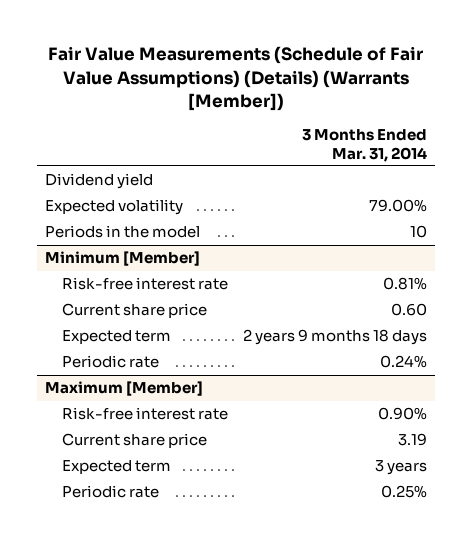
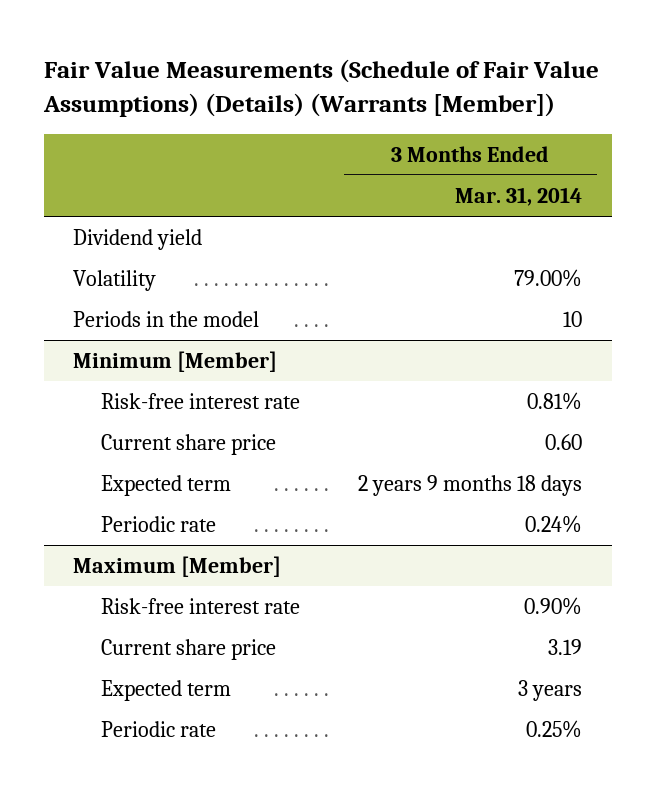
[45,199,184,216] Expected volatility -> [73,270,157,292] Volatility

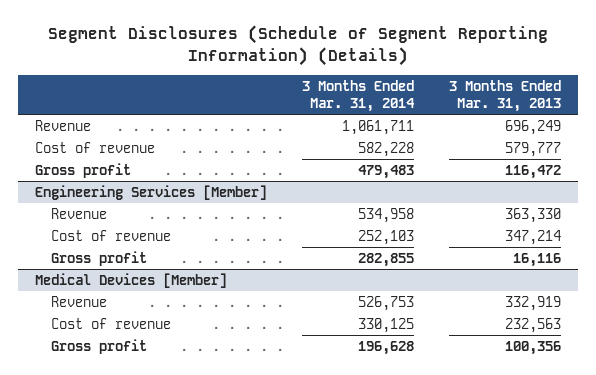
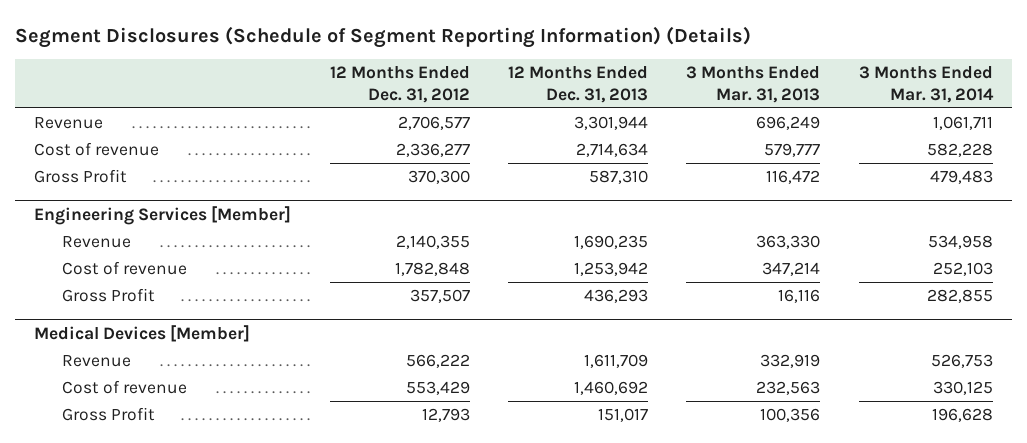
none -> [329,66,470,103] 12 Months Ended Dec. 31, 2012
none -> [507,66,648,103] 12 Months Ended Dec. 31, 2013
[35,162,132,178] Gross profit -> [34,169,128,184] Gross Profit
[51,250,148,266] Gross profit -> [61,288,155,303] Gross Profit
[51,338,148,354] Gross profit -> [61,407,155,422] Gross Profit

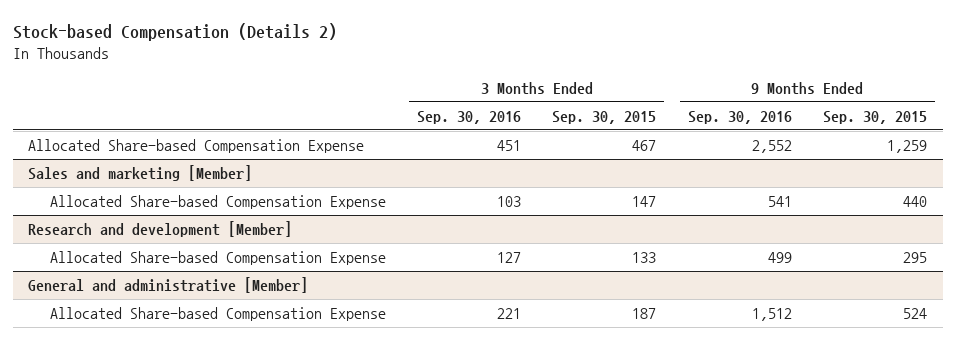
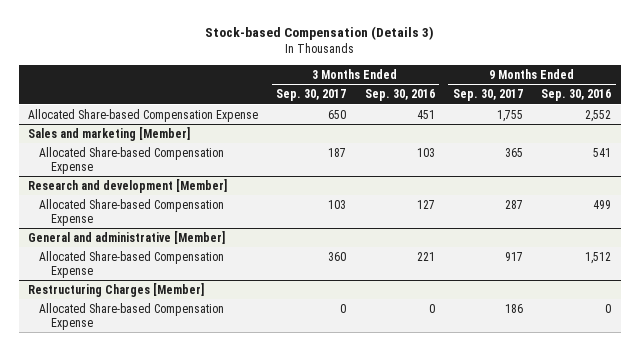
[12,23,337,42] Stock-based Compensation (Details 2) -> [204,26,434,41] Stock-based Compensation (Details 3)
[552,110,657,124] Sep. 30, 2015 -> none
[822,110,927,124] Sep. 30, 2015 -> none
none -> [276,89,347,102] Sep. 30, 2017
none -> [453,89,524,102] Sep. 30, 2017
none -> [27,282,204,297] Restructuring Charges [Member]
none -> [39,302,225,330] Allocated Share-based Compensation Expense

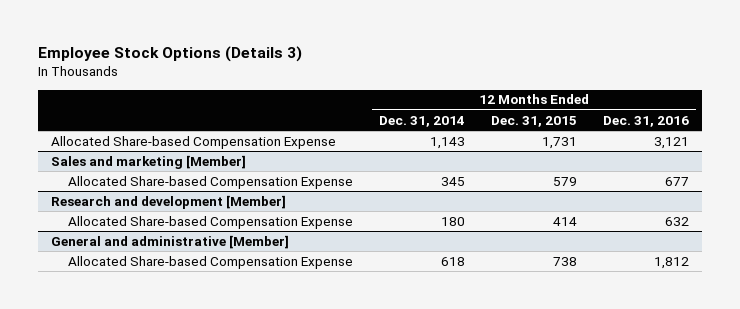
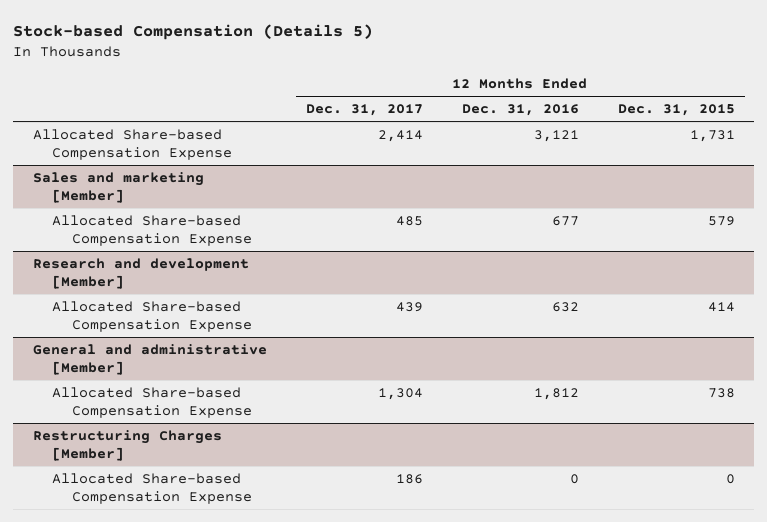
[37,46,302,63] Employee Stock Options (Details 3) -> [12,24,373,41] Stock-based Compensation (Details 5)
[379,115,466,127] Dec. 31, 2014 -> none
none -> [305,104,423,117] Dec. 31, 2017
none -> [32,429,222,462] Restructuring Charges [Member]
none -> [52,472,253,505] Allocated Share-based Compensation Expense

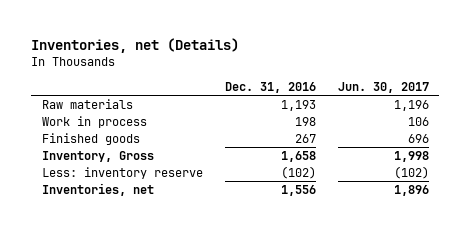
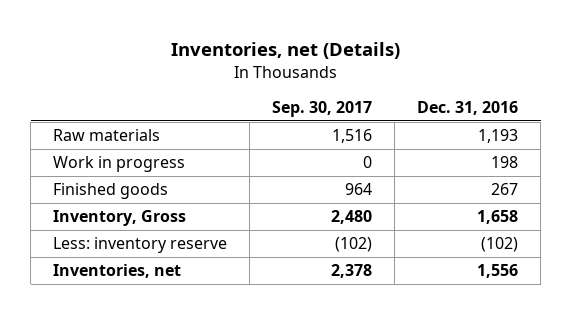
[337,81,429,93] Jun. 30, 2017 -> none
none -> [272,101,373,118] Sep. 30, 2017
[42,116,148,129] Work in process -> [53,156,186,173] Work in progress

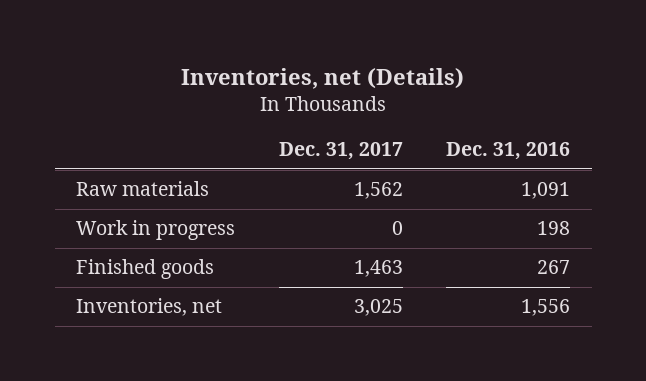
[272,101,373,118] Sep. 30, 2017 -> none
none -> [278,142,403,161] Dec. 31, 2017
[478,129,519,144] 1,193 -> [521,182,571,200] 1,091
[53,210,187,227] Inventory, Gross -> none
[53,237,228,254] Less: inventory reserve -> none

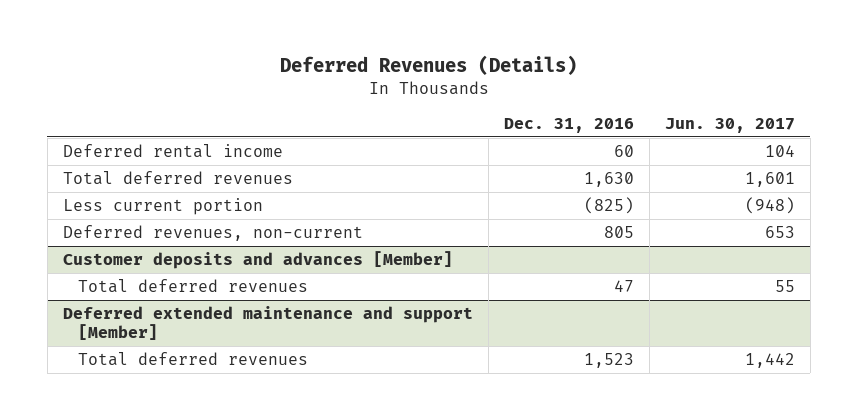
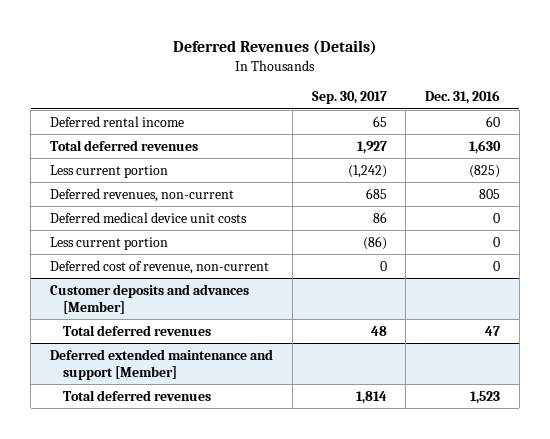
[664,117,795,133] Jun. 30, 2017 -> none
none -> [311,91,387,105] Sep. 30, 2017
none -> [49,211,247,223] Deferred medical device unit costs
none -> [49,236,168,250] Less current portion
none -> [49,259,269,274] Deferred cost of revenue, non-current

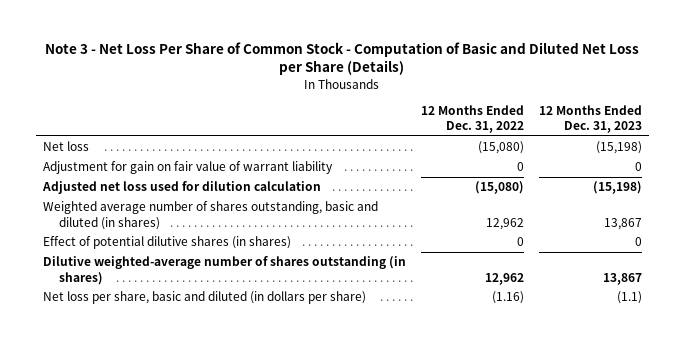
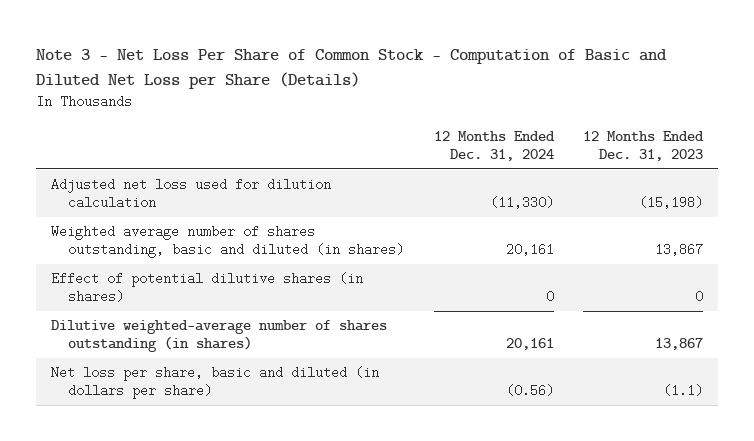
[420,104,524,134] 12 Months Ended Dec. 31, 2022 -> none
none -> [433,130,555,162] 12 Months Ended Dec. 31, 2024
[42,141,89,152] Net loss -> none
[42,161,333,175] Adjustment for gain on fair value of warrant liability -> none

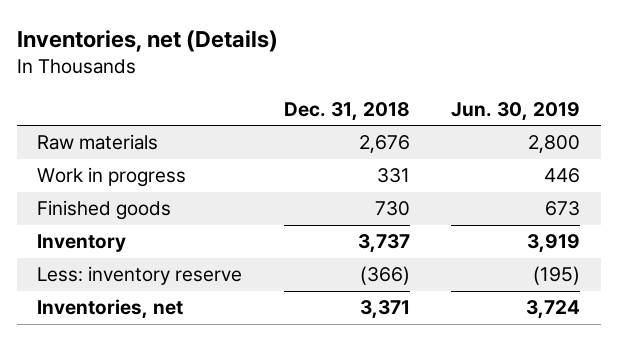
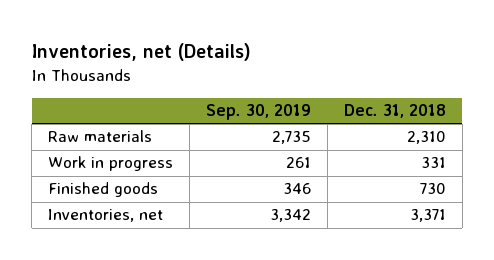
[451,101,581,121] Jun. 30, 2019 -> none
none -> [206,104,312,121] Sep. 30, 2019
[358,135,410,154] 2,676 -> [407,131,447,145] 2,310
[37,234,127,253] Inventory -> none
[37,266,243,286] Less: inventory reserve -> none

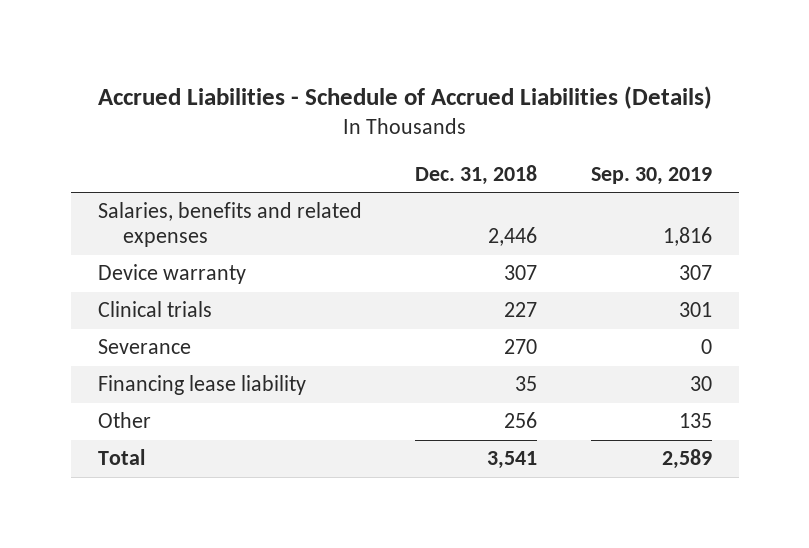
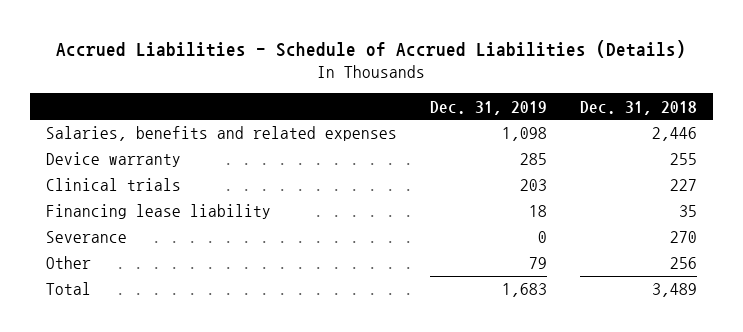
[590,167,712,186] Sep. 30, 2019 -> none
none -> [429,100,547,115] Dec. 31, 2019
[504,265,538,281] 307 -> [669,153,697,166] 255
[97,339,191,355] Severance -> [46,231,128,244] Severance
[487,451,538,470] 3,541 -> [651,283,697,298] 3,489

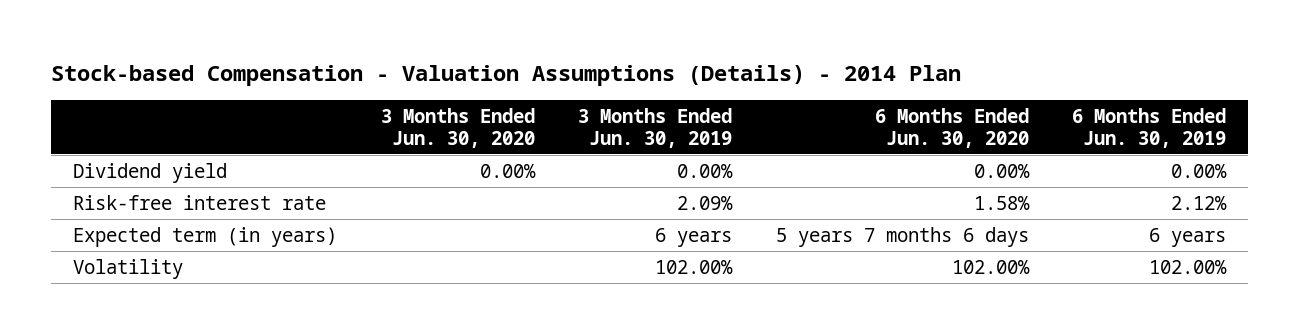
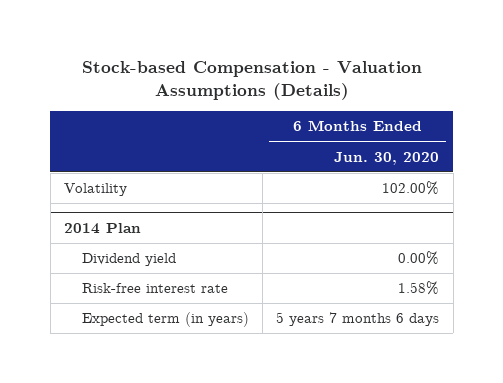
[51,64,962,86] Stock-based Compensation - Valuation Assumptions (Details) - 2014 Plan -> [81,61,422,101] Stock-based Compensation - Valuation Assumptions (Details)
[380,107,535,148] 3 Months Ended Jun. 30, 2020 -> none
[578,107,733,148] 3 Months Ended Jun. 30, 2019 -> none
[1072,107,1227,148] 6 Months Ended Jun. 30, 2019 -> none
[72,258,183,279] Volatility -> [64,183,128,197] Volatility
none -> [64,222,142,234] 2014 Plan

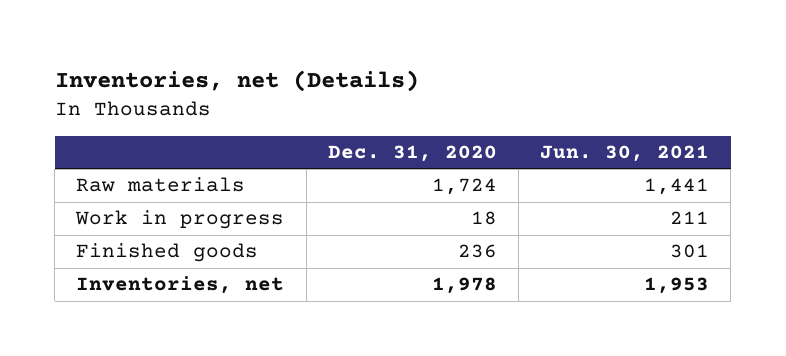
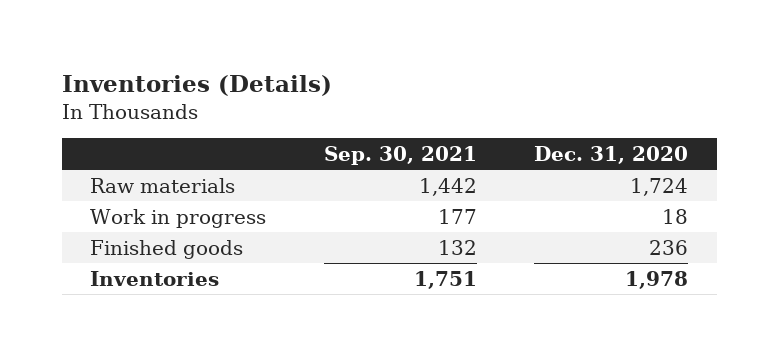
[54,70,419,93] Inventories, net (Details) -> [61,75,332,97] Inventories (Details)
[540,145,710,163] Jun. 30, 2021 -> none
none -> [323,145,477,165] Sep. 30, 2021
[76,276,285,295] Inventories, net -> [90,270,220,286] Inventories

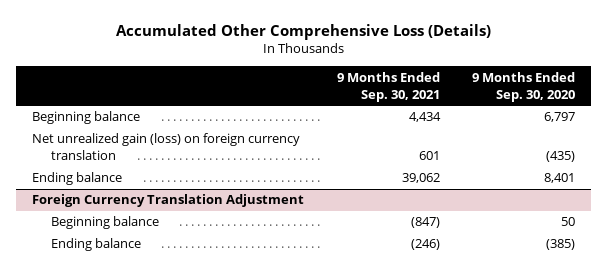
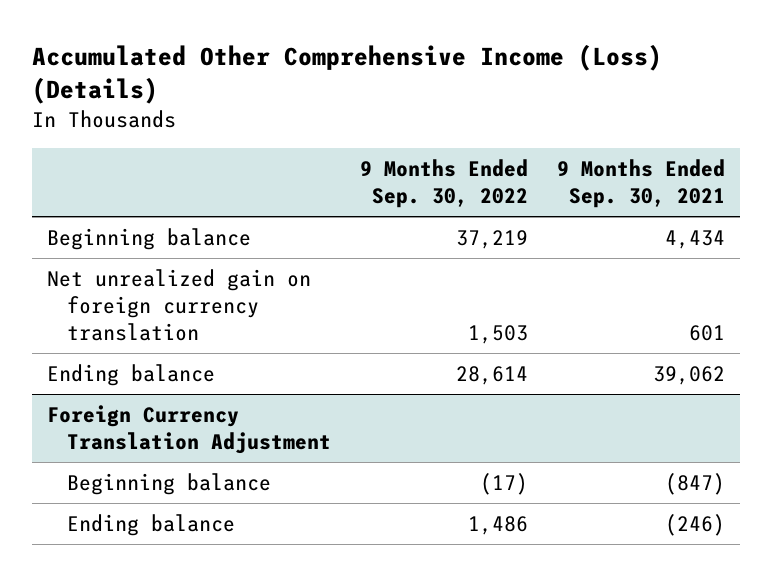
[115,23,491,40] Accumulated Other Comprehensive Loss (Details) -> [32,44,663,105] Accumulated Other Comprehensive Income (Loss) (Details)
[472,71,576,102] 9 Months Ended Sep. 30, 2020 -> none
none -> [360,159,529,209] 9 Months Ended Sep. 30, 2022
[32,133,301,161] Net unrealized gain (loss) on foreign currency translation -> [47,268,312,342] Net unrealized gain on foreign currency translation

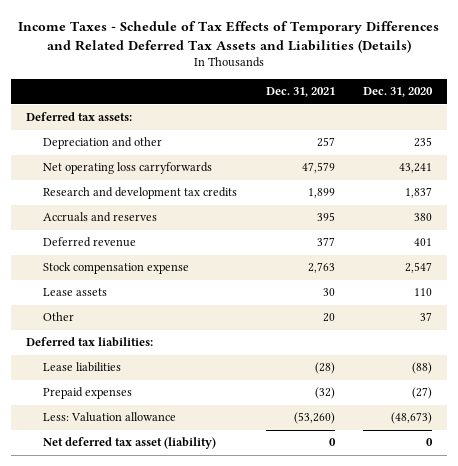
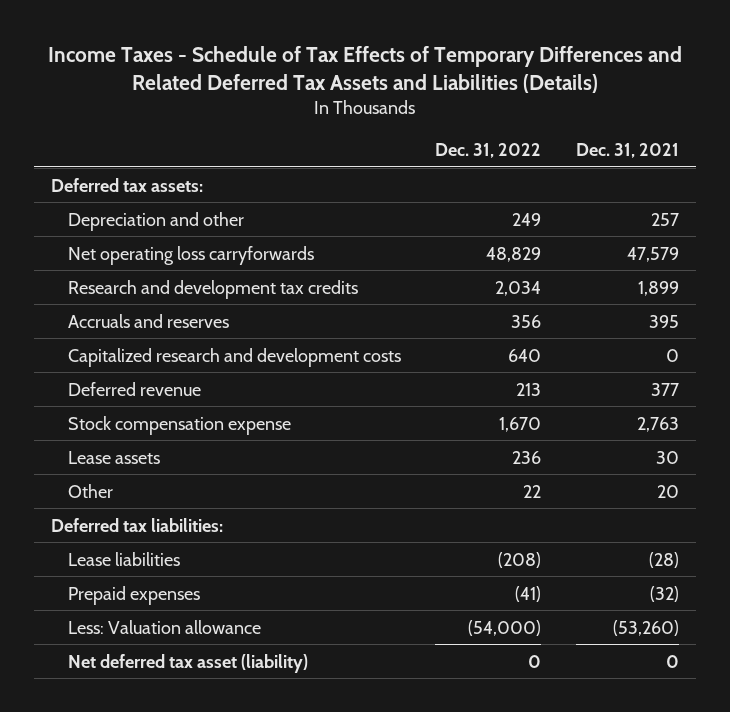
[363,87,434,98] Dec. 31, 2020 -> none
none -> [435,143,542,159] Dec. 31, 2022
none -> [68,347,402,367] Capitalized research and development costs

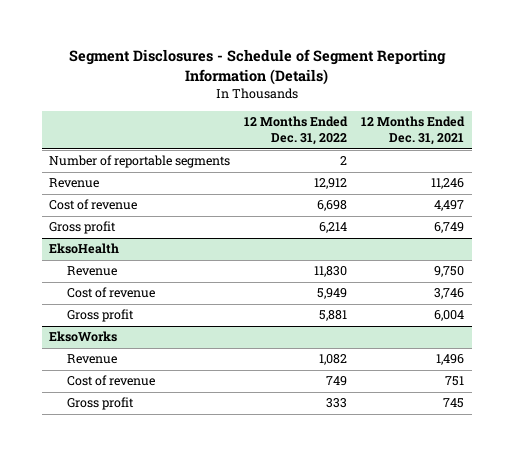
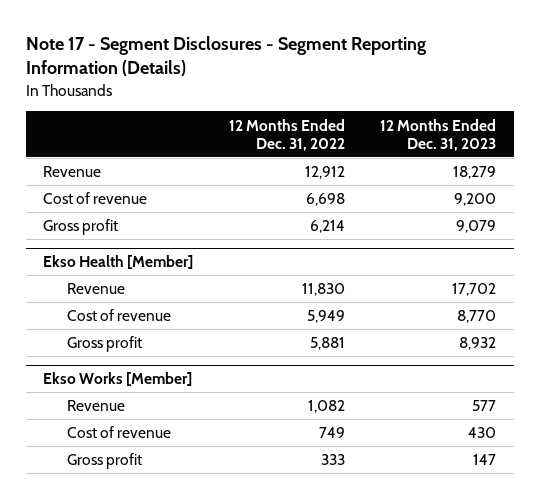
[68,49,446,86] Segment Disclosures - Schedule of Segment Reporting Information (Details) -> [25,35,426,77] Note 17 - Segment Disclosures - Segment Reporting Information (Details)
[361,116,466,146] 12 Months Ended Dec. 31, 2021 -> none
none -> [380,118,497,151] 12 Months Ended Dec. 31, 2023
[48,155,230,169] Number of reportable segments -> none
[48,243,119,255] EksoHealth -> [43,255,194,270] Ekso Health [Member]
[48,331,117,343] EksoWorks -> [43,372,193,387] Ekso Works [Member]

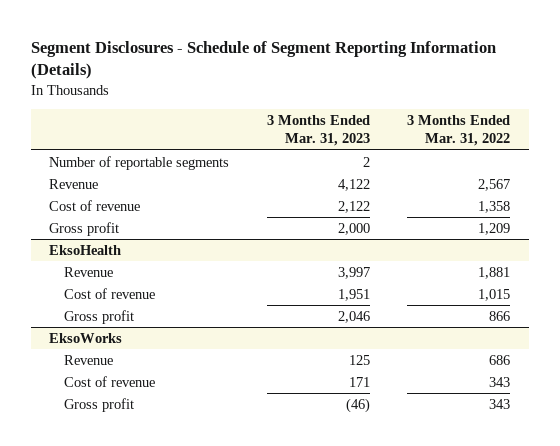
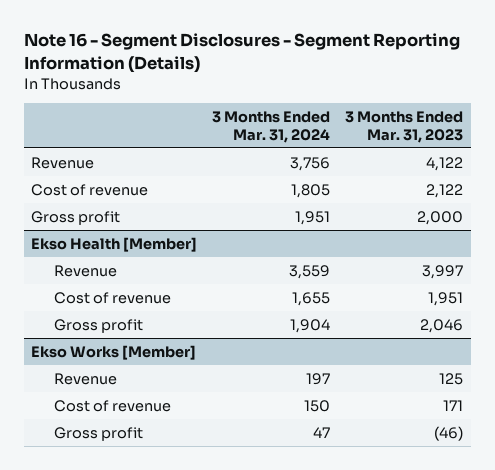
[30,41,496,80] Segment Disclosures - Schedule of Segment Reporting Information (Details) -> [23,33,460,74] Note 16 - Segment Disclosures - Segment Reporting Information (Details)
[407,115,511,147] 3 Months Ended Mar. 31, 2022 -> none
none -> [212,110,331,143] 3 Months Ended Mar. 31, 2024
[49,155,230,170] Number of reportable segments -> none
[49,244,122,255] EksoHealth -> [31,236,198,252] Ekso Health [Member]
[49,332,123,343] EksoWorks -> [31,344,197,360] Ekso Works [Member]

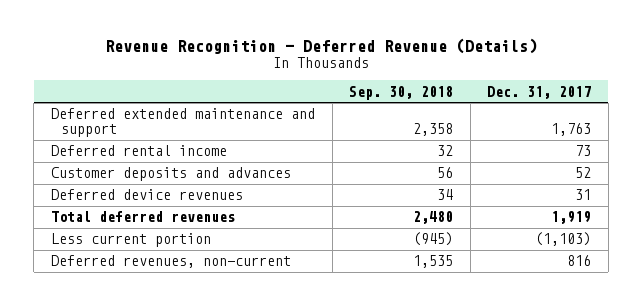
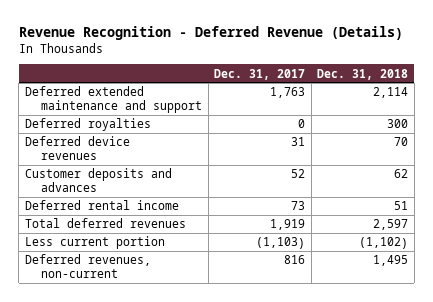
[349,85,454,100] Sep. 30, 2018 -> none
none -> [317,68,409,80] Dec. 31, 2018
none -> [24,118,151,132] Deferred royalties
[51,167,292,182] Customer deposits and advances -> [24,168,172,193] Customer deposits and advances
[51,145,228,157] Deferred rental income -> [24,200,179,211] Deferred rental income

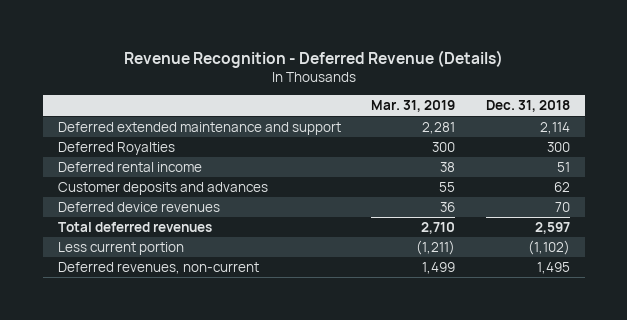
[214,68,306,80] Dec. 31, 2017 -> none
none -> [371,100,456,113] Mar. 31, 2019
[24,118,151,132] Deferred royalties -> [57,142,175,156] Deferred Royalties
[24,168,172,193] Customer deposits and advances -> [57,182,268,196] Customer deposits and advances
[24,136,130,161] Deferred device revenues -> [57,202,220,213] Deferred device revenues

